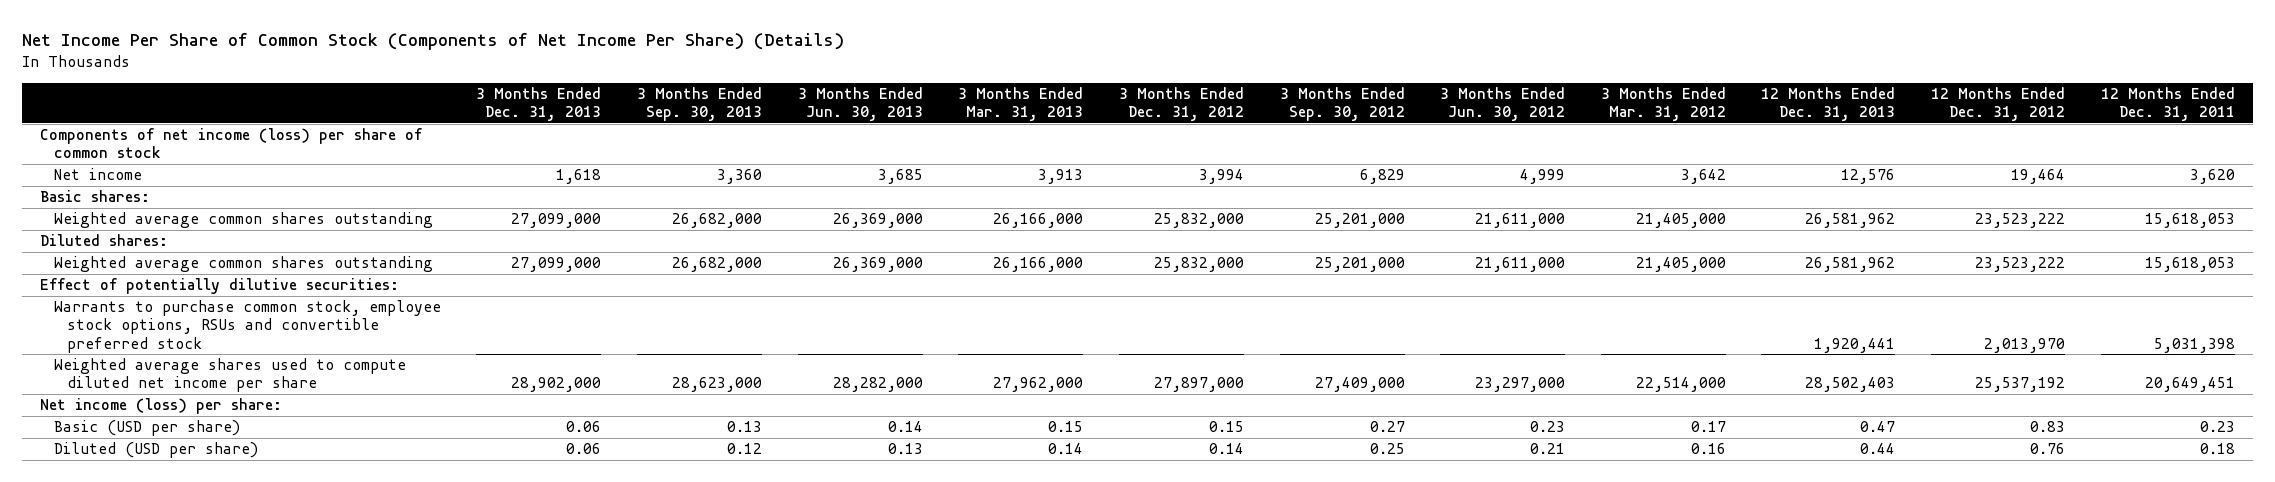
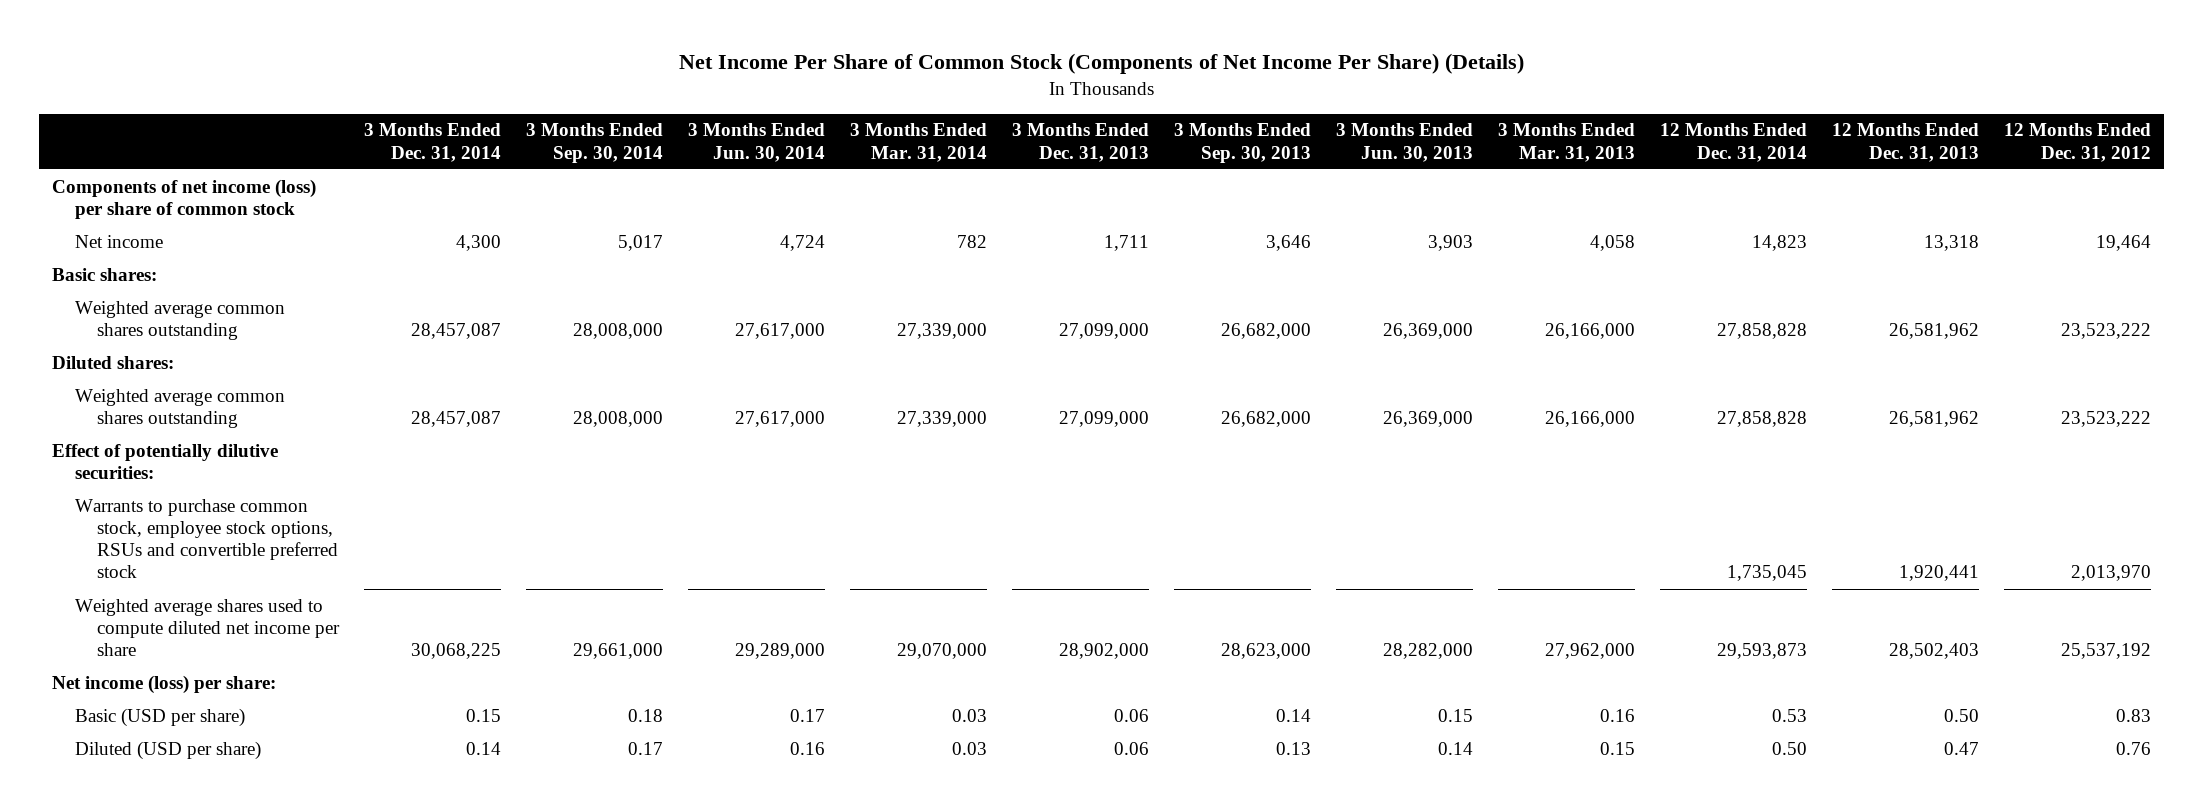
[1118,87,1244,122] 3 Months Ended Dec. 31, 2012 -> none
[1279,87,1405,122] 3 Months Ended Sep. 30, 2012 -> none
[1440,87,1566,122] 3 Months Ended Jun. 30, 2012 -> none
[1600,87,1726,122] 3 Months Ended Mar. 31, 2012 -> none
[2100,87,2235,122] 12 Months Ended Dec. 31, 2011 -> none
none -> [364,123,502,162] 3 Months Ended Dec. 31, 2014
none -> [526,123,664,163] 3 Months Ended Sep. 30, 2014
none -> [688,123,826,162] 3 Months Ended Jun. 30, 2014
none -> [850,123,988,162] 3 Months Ended Mar. 31, 2014
none -> [1660,123,1808,162] 12 Months Ended Dec. 31, 2014
[556,169,602,185] 1,618 -> [1104,234,1150,251] 1,711
[716,169,762,185] 3,360 -> [1266,234,1312,251] 3,646
[877,169,923,185] 3,685 -> [1428,234,1474,251] 3,903
[1038,169,1084,185] 3,913 -> [1590,234,1636,251] 4,058
[1841,169,1896,185] 12,576 -> [1924,234,1980,251] 13,318
[726,421,762,433] 0.13 -> [1276,708,1312,722] 0.14
[887,421,923,433] 0.14 -> [1438,708,1474,722] 0.15
[1048,421,1084,433] 0.15 -> [1600,708,1636,722] 0.16
[1860,421,1896,433] 0.47 -> [1944,708,1980,722] 0.50
[726,443,762,455] 0.12 -> [1276,741,1312,755] 0.13
[887,443,923,455] 0.13 -> [1438,741,1474,755] 0.14
[1048,443,1084,455] 0.14 -> [1600,741,1636,755] 0.15
[1860,443,1896,455] 0.44 -> [1944,741,1980,755] 0.47

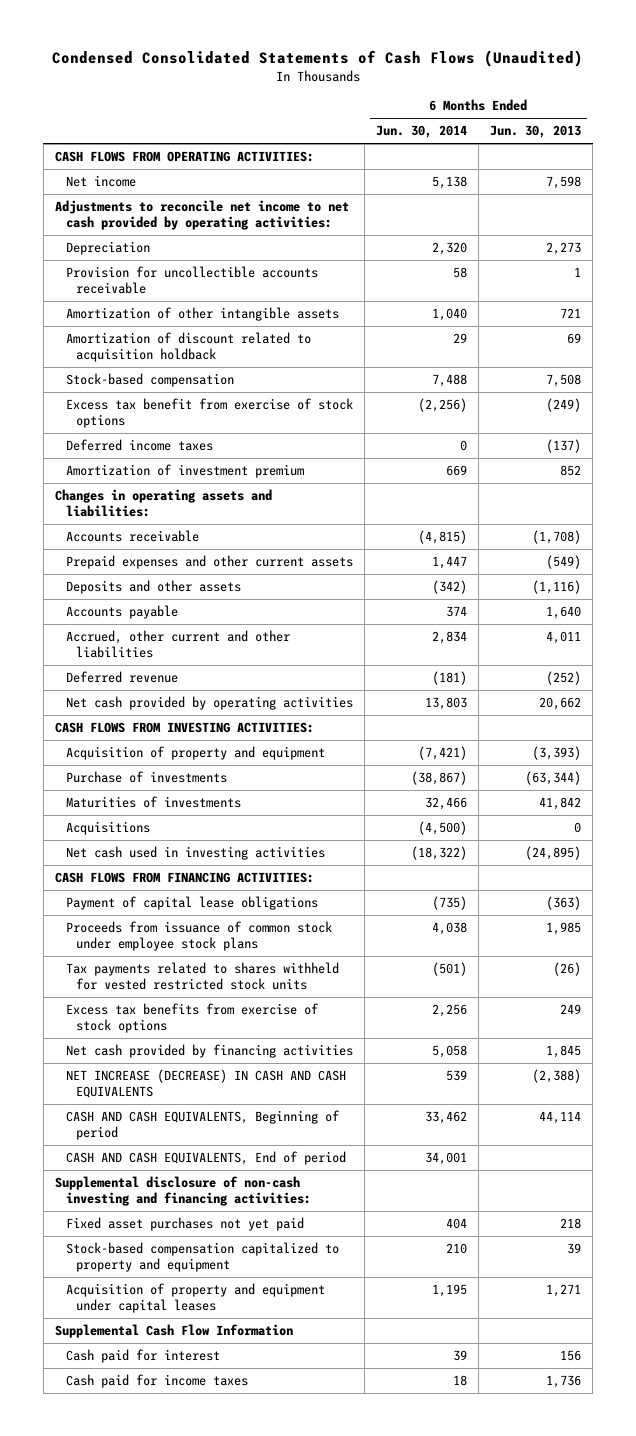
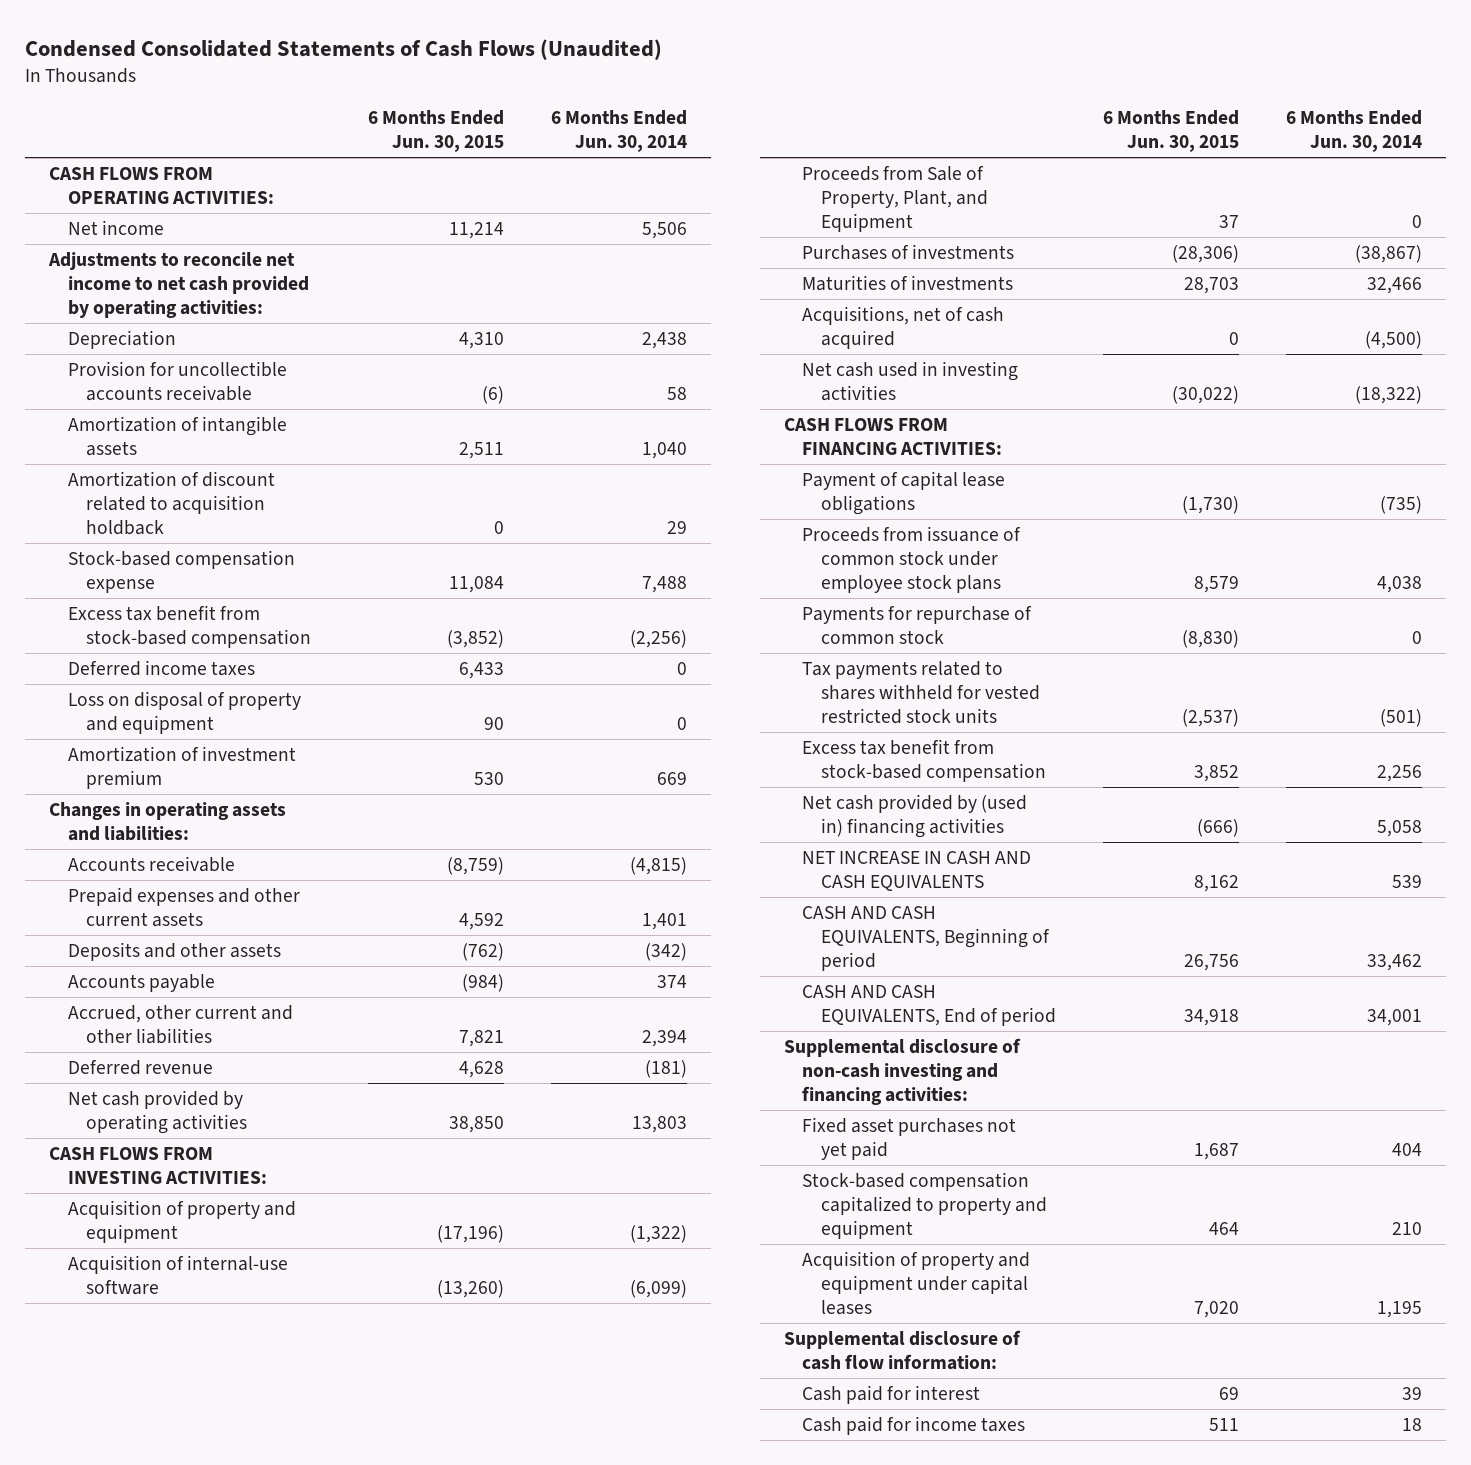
[489,125,581,139] Jun. 30, 2013 -> none
none -> [368,110,505,153] 6 Months Ended Jun. 30, 2015
[431,175,467,189] 5,138 -> [642,222,688,240] 5,506
[431,241,467,255] 2,320 -> [642,332,688,350] 2,438
[65,306,339,321] Amortization of other intangible assets -> [67,416,287,456] Amortization of intangible assets
[65,372,234,387] Stock-based compensation -> [67,550,295,593] Stock-based compensation expense
[65,397,353,429] Excess tax benefit from exercise of stock options -> [67,605,312,648] Excess tax benefit from stock-based compensation
none -> [67,691,301,734] Loss on disposal of property and equipment
[431,555,467,569] 1,447 -> [642,912,688,930] 1,401
[431,630,467,644] 2,834 -> [642,1029,688,1047] 2,394
[417,745,467,760] (7,421) -> [630,1224,688,1243] (1,322)
none -> [67,1255,288,1295] Acquisition of internal-use software
none -> [802,166,989,232] Proceeds from Sale of Property, Plant, and Equipment
[65,770,227,783] Purchase of investments -> [802,244,1015,261] Purchases of investments
[65,820,150,835] Acquisitions -> [802,306,1005,349] Acquisitions, net of cash acquired
none -> [802,606,1033,644] Payments for repurchase of common stock
[65,1002,319,1034] Excess tax benefits from exercise of stock options -> [802,739,1047,782] Excess tax benefit from stock-based compensation
[65,1043,353,1058] Net cash provided by financing activities -> [802,794,1028,838] Net cash provided by (used in) financing activities
[65,1068,346,1099] NET INCREASE (DECREASE) IN CASH AND CASH EQUIVALENTS -> [802,851,1032,891] NET INCREASE IN CASH AND CASH EQUIVALENTS
[55,1323,294,1338] Supplemental Cash Flow Information -> [783,1330,1021,1370] Supplemental disclosure of cash flow information:

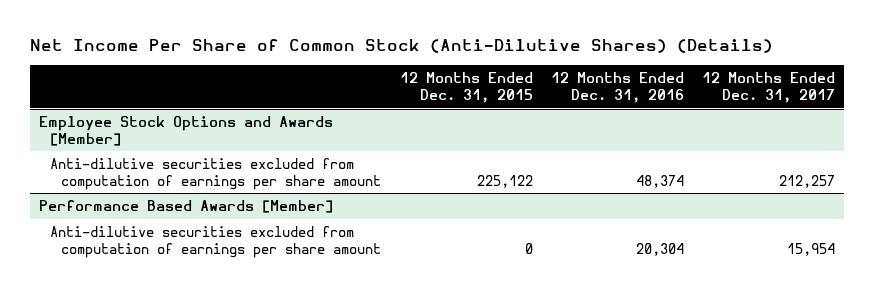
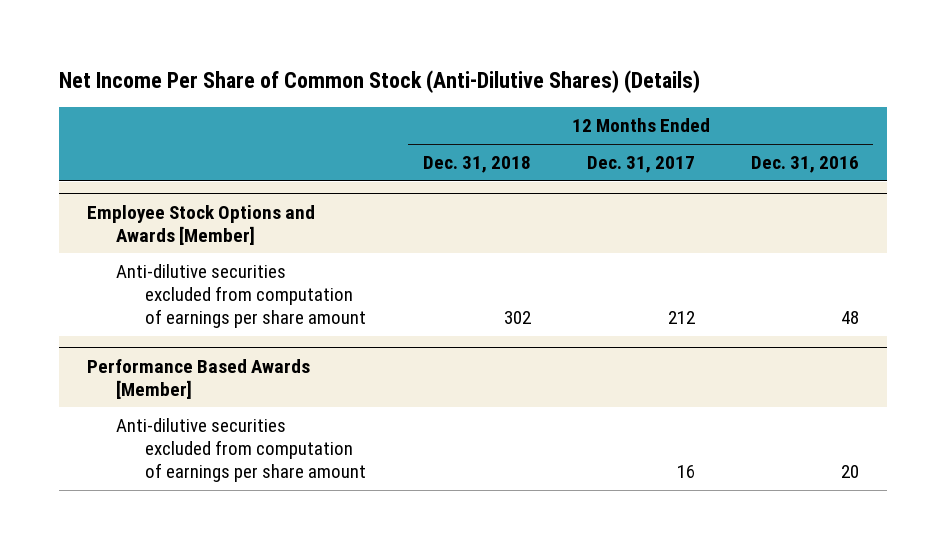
[399,72,533,103] 12 Months Ended Dec. 31, 2015 -> none
none -> [422,156,531,174] Dec. 31, 2018
[635,174,684,188] 48,374 -> [840,311,859,325] 48
[779,174,836,188] 212,257 -> [667,311,695,325] 212
[635,242,684,256] 20,304 -> [840,465,859,479] 20
[787,242,836,256] 15,954 -> [676,465,695,479] 16

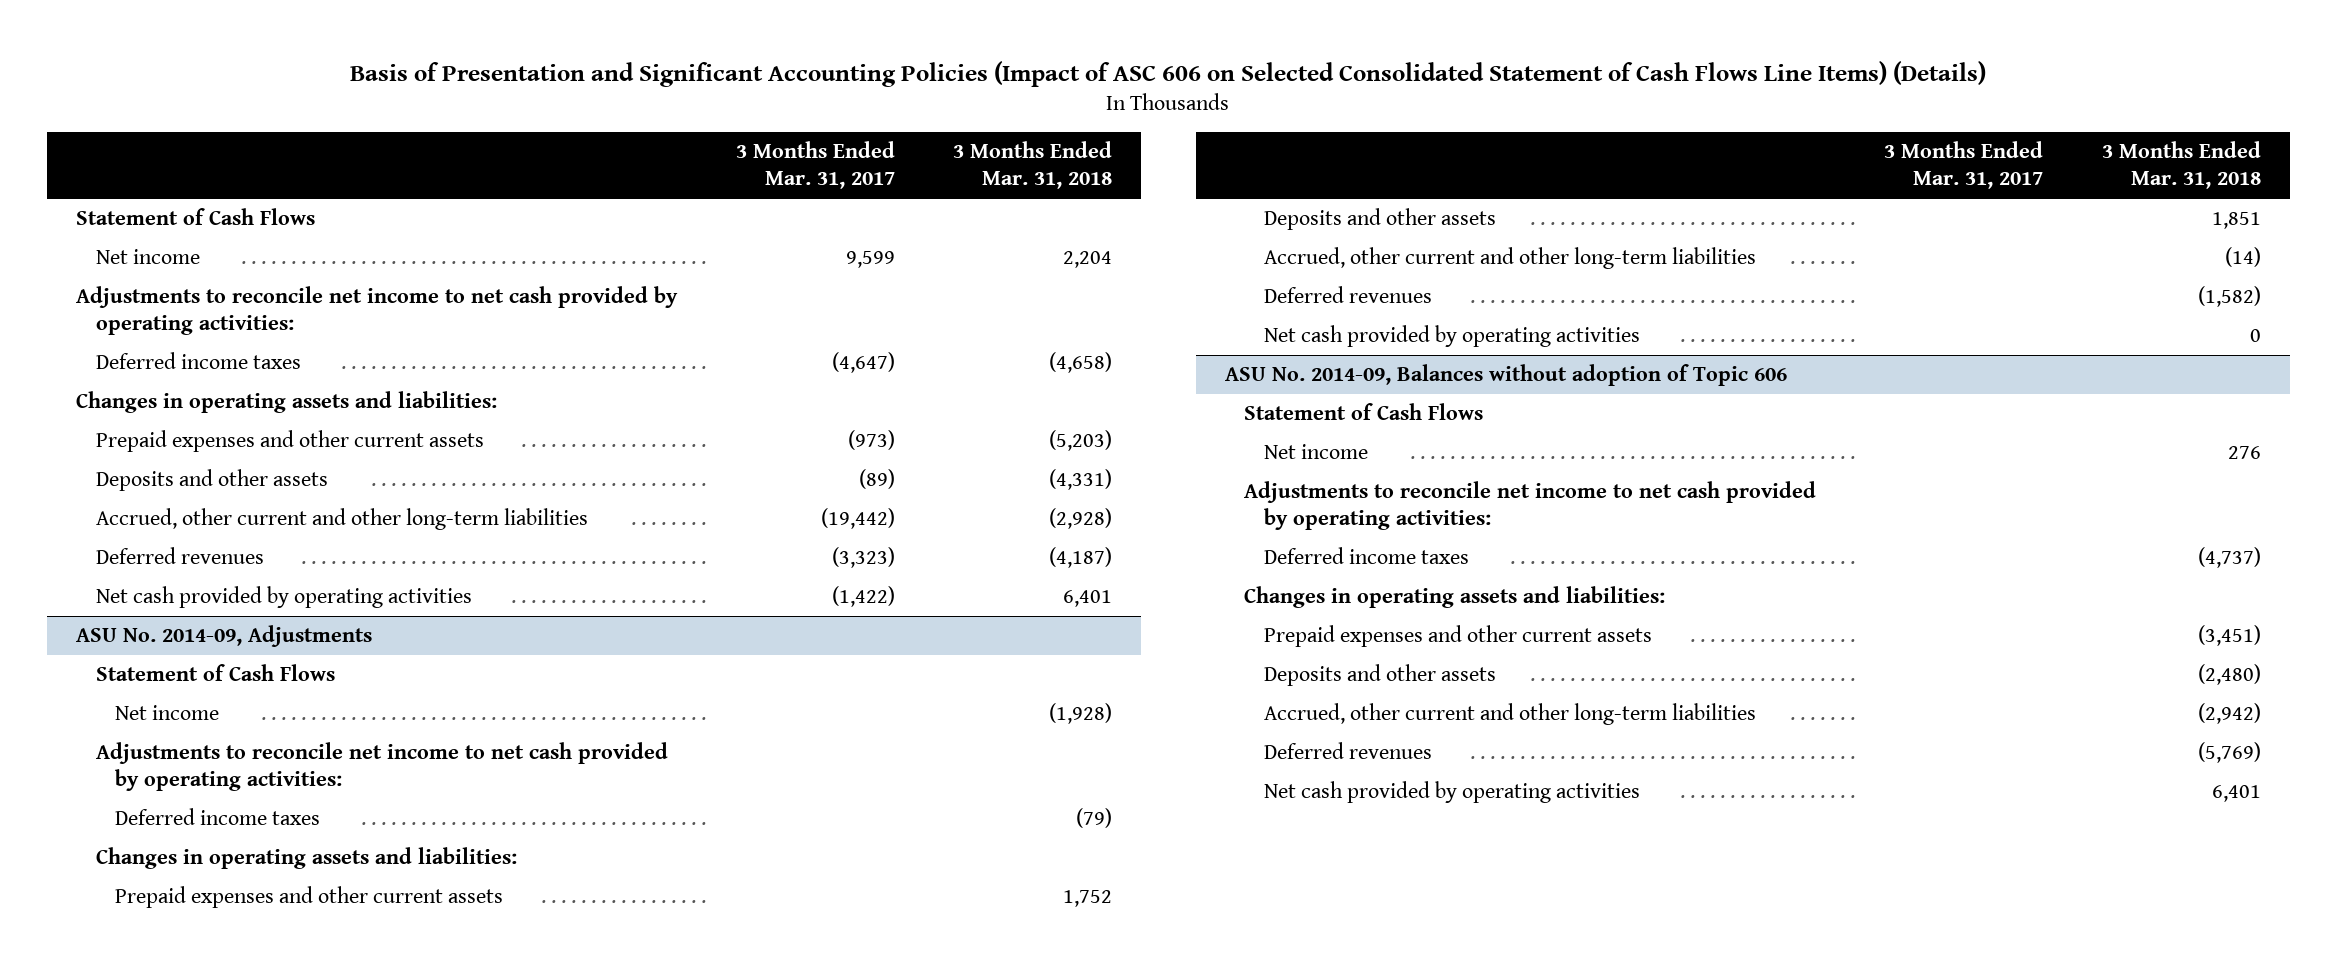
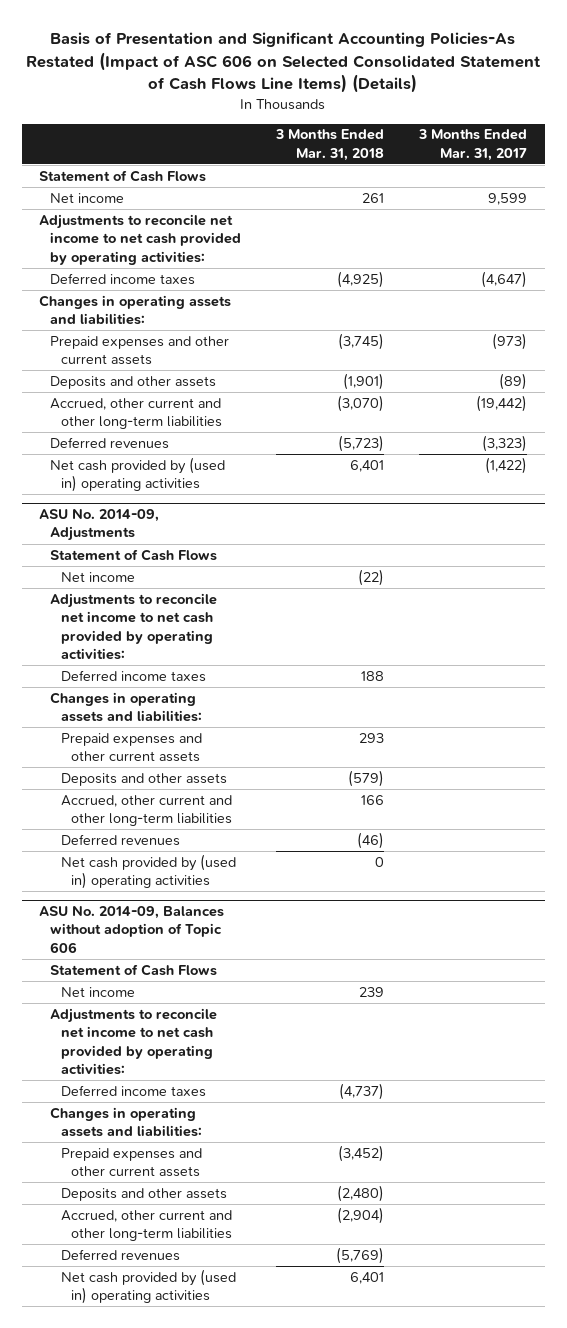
[350,60,1987,87] Basis of Presentation and Significant Accounting Policies (Impact of ASC 606 on Selected Consolidated Statement of Cash Flows Line Items) (Details) -> [26,32,542,94] Basis of Presentation and Significant Accounting Policies-As Restated (Impact of ASC 606 on Selected Consolidated Statement of Cash Flows Line Items) (Details)
[1063,251,1113,269] 2,204 -> [362,192,385,203] 261
[1049,352,1113,374] (4,658) -> [337,270,385,288] (4,925)
[1049,430,1113,452] (5,203) -> [338,332,385,350] (3,745)
[1049,469,1113,491] (4,331) -> [343,372,385,390] (1,901)
[1049,508,1113,530] (2,928) -> [337,394,385,412] (3,070)
[1049,547,1113,569] (4,187) -> [338,434,385,452] (5,723)
[95,586,472,609] Net cash provided by operating activities -> [50,456,226,493] Net cash provided by (used in) operating activities
[1049,703,1113,725] (1,928) -> [358,568,385,586] (22)
[1076,808,1113,829] (79) -> [361,670,385,681] 188
[1063,890,1113,908] 1,752 -> [359,732,385,743] 293
[2211,212,2261,230] 1,851 -> [348,769,385,787] (579)
[2224,247,2261,268] (14) -> [361,794,385,805] 166
[2197,286,2261,308] (1,582) -> [357,831,385,849] (46)
[1263,325,1640,348] Net cash provided by operating activities -> [60,853,236,890] Net cash provided by (used in) operating activities
[2227,446,2261,460] 276 -> [359,986,385,997] 239
[2197,625,2261,647] (3,451) -> [338,1144,385,1162] (3,452)
[2197,703,2261,725] (2,942) -> [337,1206,385,1224] (2,904)
[1263,781,1640,804] Net cash provided by operating activities -> [60,1268,236,1305] Net cash provided by (used in) operating activities

